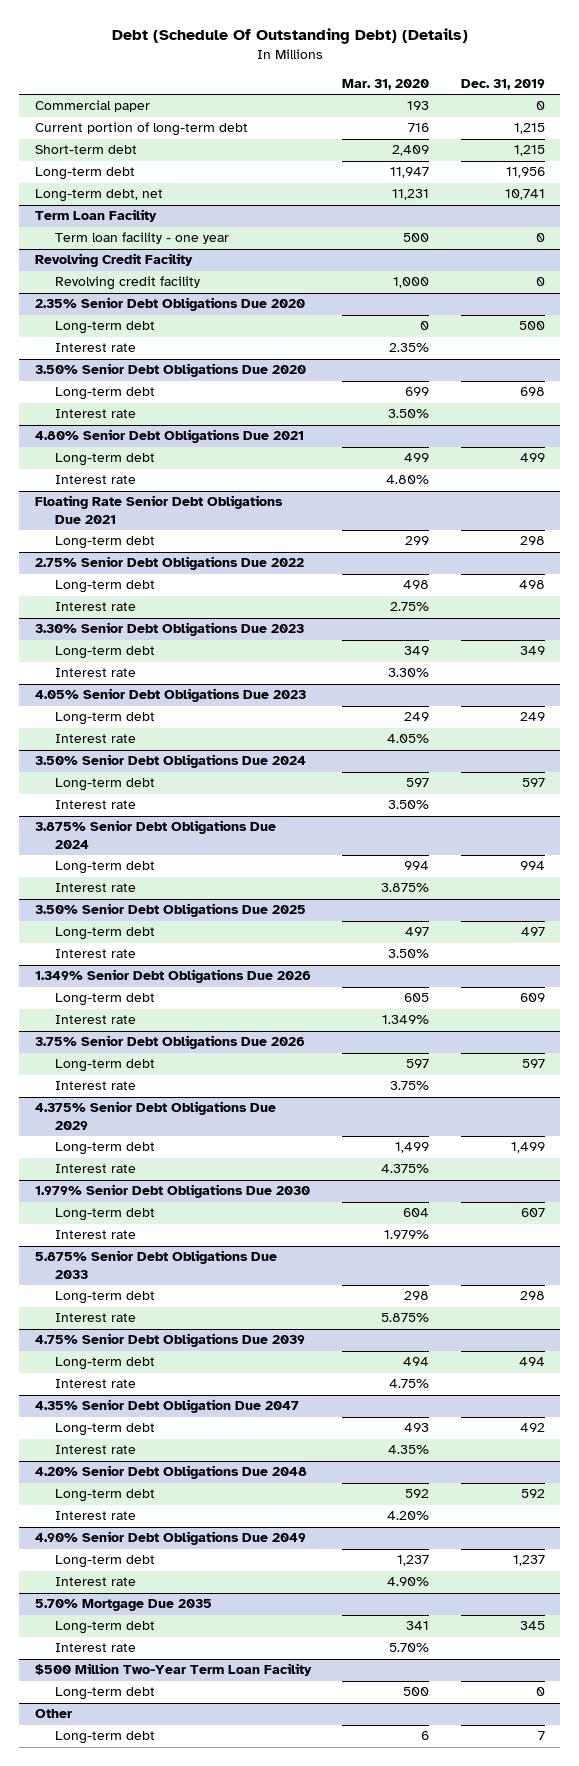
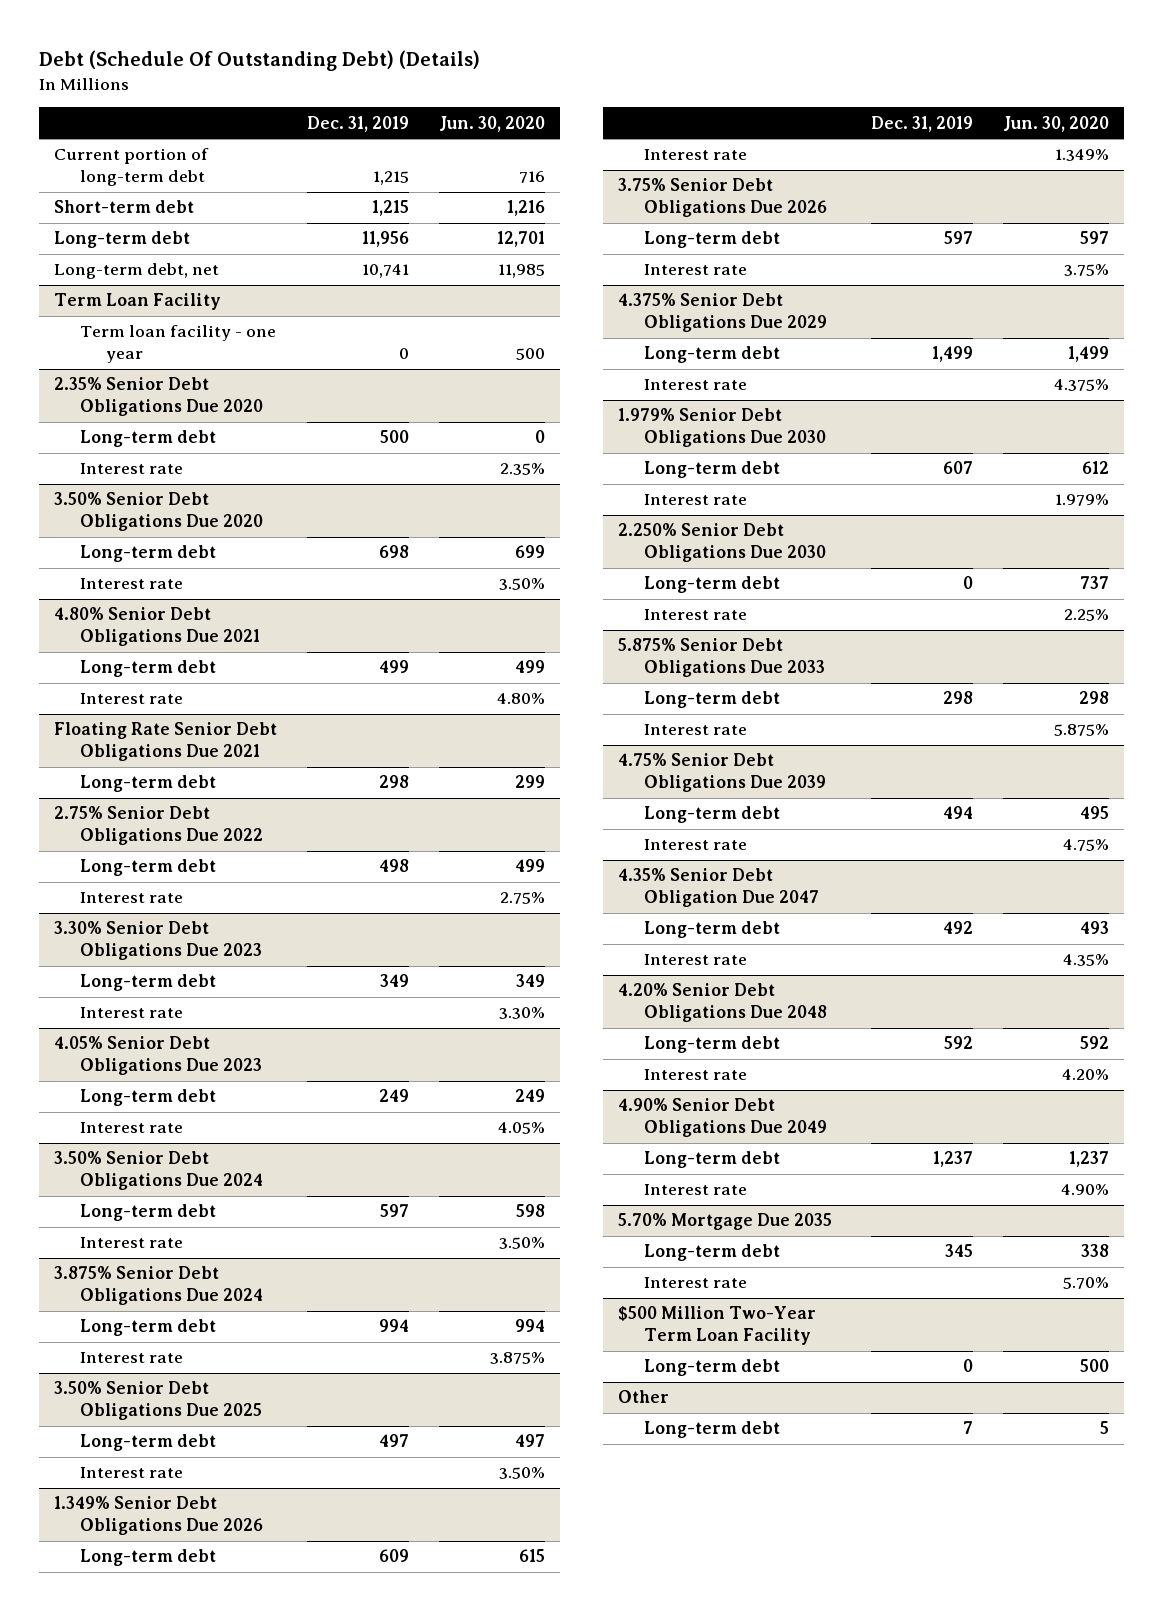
[342,79,430,91] Mar. 31, 2020 -> none
none -> [438,115,545,132] Jun. 30, 2020
[34,100,150,113] Commercial paper -> none
[34,253,193,268] Revolving Credit Facility -> none
[54,276,200,291] Revolving credit facility -> none
none -> [618,523,827,563] 2.250% Senior Debt Obligations Due 2030
none -> [644,576,781,594] Long-term debt
none -> [644,609,748,621] Interest rate

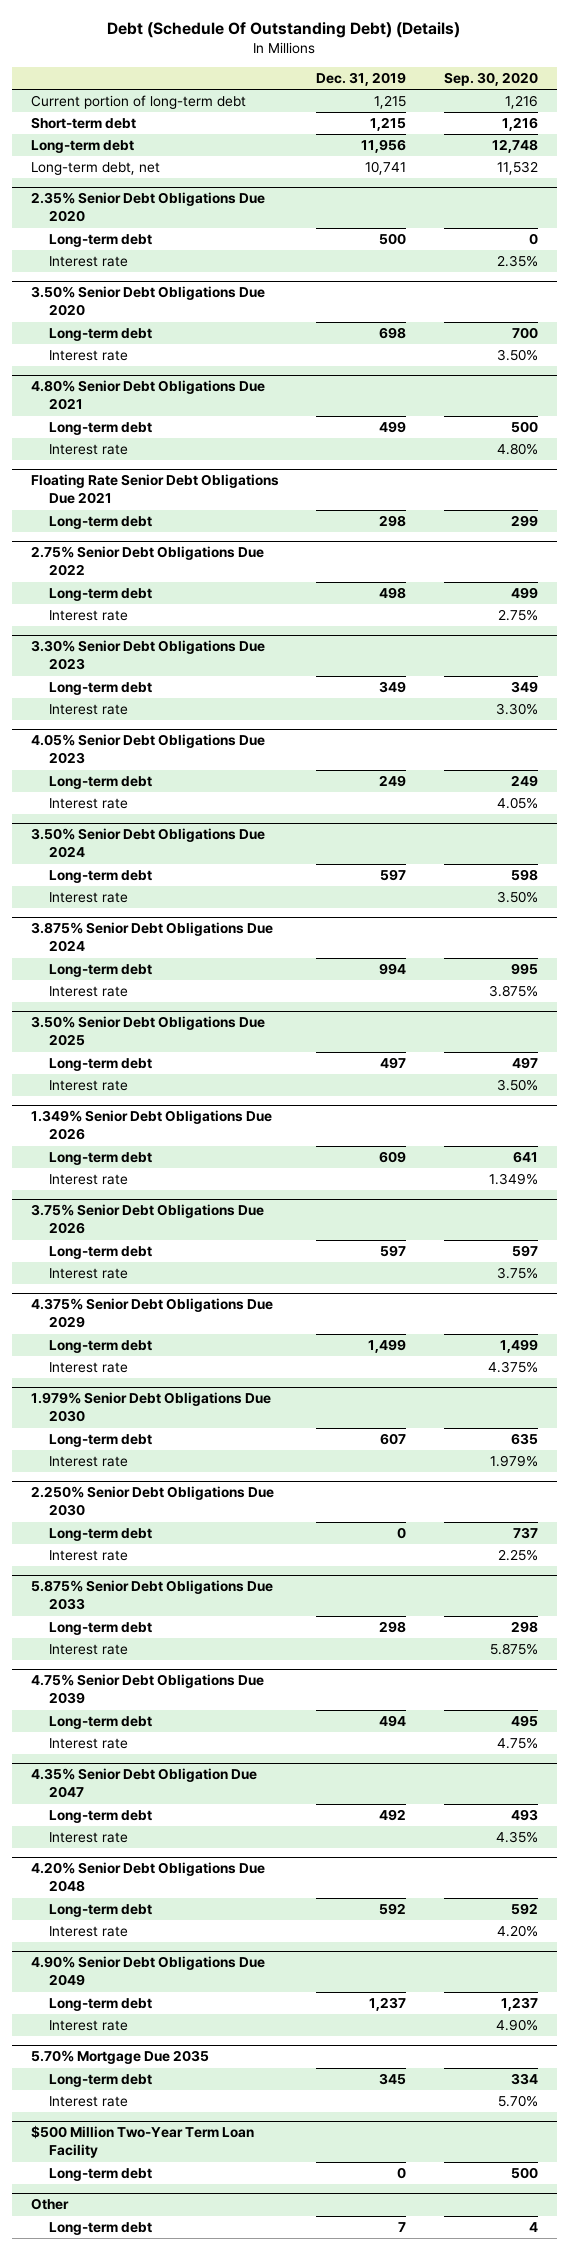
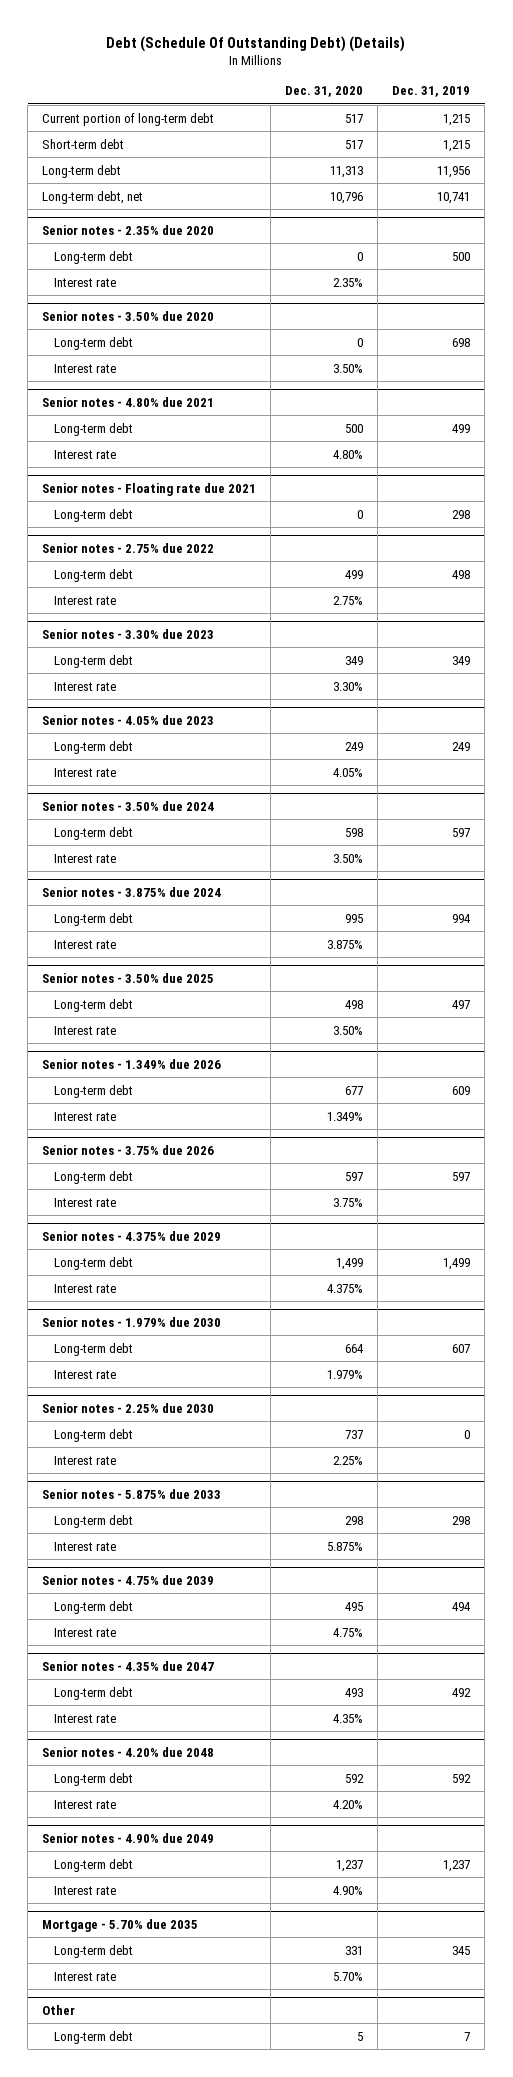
[443,71,538,86] Sep. 30, 2020 -> none
none -> [285,86,364,98] Dec. 31, 2020
[30,192,265,223] 2.35% Senior Debt Obligations Due 2020 -> [42,224,215,235] Senior notes - 2.35% due 2020
[30,286,265,317] 3.50% Senior Debt Obligations Due 2020 -> [42,310,215,321] Senior notes - 3.50% due 2020
[30,380,265,411] 4.80% Senior Debt Obligations Due 2021 -> [42,396,215,407] Senior notes - 4.80% due 2021
[30,474,279,505] Floating Rate Senior Debt Obligations Due 2021 -> [42,482,257,496] Senior notes - Floating rate due 2021
[30,546,264,577] 2.75% Senior Debt Obligations Due 2022 -> [42,542,215,553] Senior notes - 2.75% due 2022
[30,640,265,671] 3.30% Senior Debt Obligations Due 2023 -> [42,628,215,639] Senior notes - 3.30% due 2023
[30,734,265,765] 4.05% Senior Debt Obligations Due 2023 -> [42,714,215,725] Senior notes - 4.05% due 2023
[30,828,265,859] 3.50% Senior Debt Obligations Due 2024 -> [42,800,215,811] Senior notes - 3.50% due 2024
[30,922,273,953] 3.875% Senior Debt Obligations Due 2024 -> [42,886,222,897] Senior notes - 3.875% due 2024
[30,1016,265,1047] 3.50% Senior Debt Obligations Due 2025 -> [42,972,215,983] Senior notes - 3.50% due 2025
[30,1110,272,1141] 1.349% Senior Debt Obligations Due 2026 -> [42,1058,222,1069] Senior notes - 1.349% due 2026
[30,1204,264,1235] 3.75% Senior Debt Obligations Due 2026 -> [42,1144,215,1155] Senior notes - 3.75% due 2026
[30,1298,273,1329] 4.375% Senior Debt Obligations Due 2029 -> [42,1230,222,1241] Senior notes - 4.375% due 2029
[30,1392,271,1423] 1.979% Senior Debt Obligations Due 2030 -> [42,1316,222,1327] Senior notes - 1.979% due 2030
[30,1486,274,1517] 2.250% Senior Debt Obligations Due 2030 -> none
[49,1528,153,1542] Long-term debt -> none
[49,1550,129,1562] Interest rate -> none
none -> [42,1402,215,1413] Senior notes - 2.25% due 2030
none -> [54,1428,134,1442] Long-term debt
none -> [54,1455,117,1465] Interest rate
[30,1580,273,1611] 5.875% Senior Debt Obligations Due 2033 -> [42,1488,222,1499] Senior notes - 5.875% due 2033
[30,1674,264,1705] 4.75% Senior Debt Obligations Due 2039 -> [42,1574,215,1585] Senior notes - 4.75% due 2039
[30,1768,257,1799] 4.35% Senior Debt Obligation Due 2047 -> [42,1660,215,1671] Senior notes - 4.35% due 2047
[30,1862,265,1893] 4.20% Senior Debt Obligations Due 2048 -> [42,1746,215,1757] Senior notes - 4.20% due 2048
[30,1956,265,1987] 4.90% Senior Debt Obligations Due 2049 -> [42,1832,215,1843] Senior notes - 4.90% due 2049
[30,2050,209,2065] 5.70% Mortgage Due 2035 -> [42,1918,199,1932] Mortgage - 5.70% due 2035
[30,2125,254,2159] $500 Million Two-Year Term Loan Facility -> none
[49,2168,153,2182] Long-term debt -> none

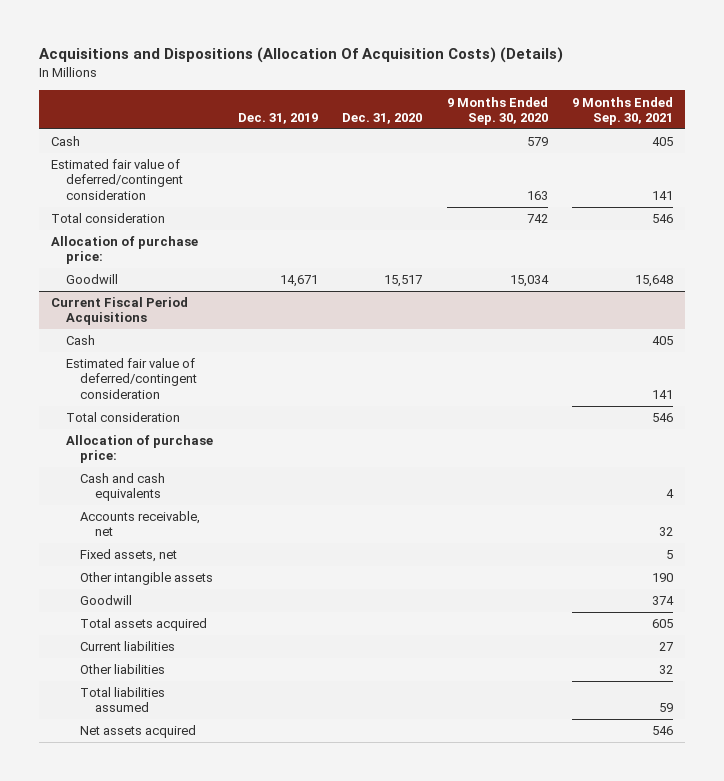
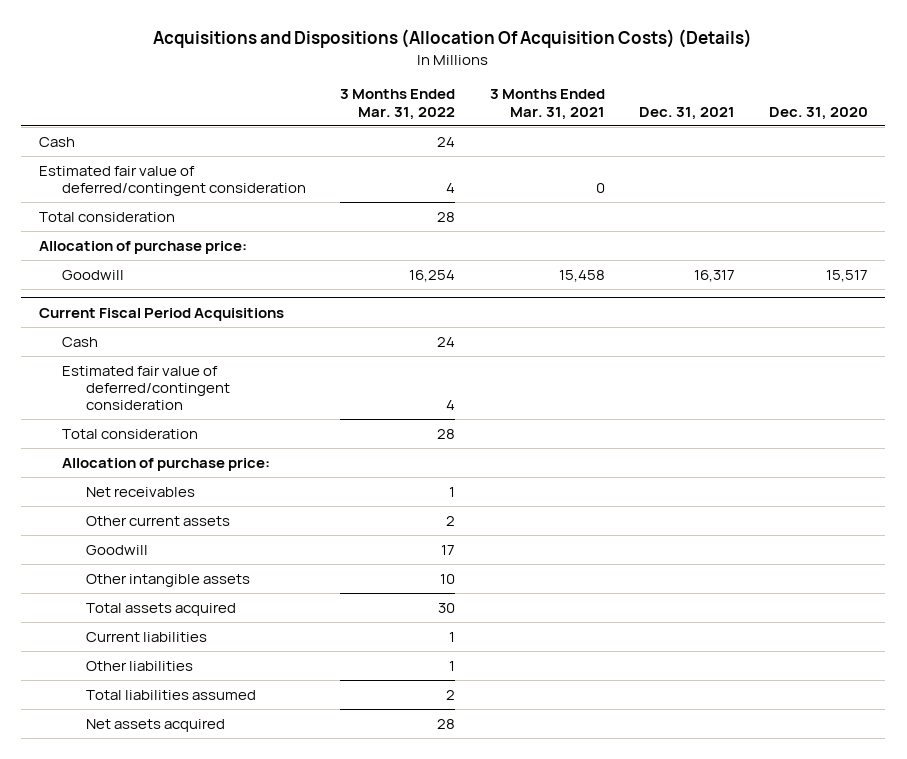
[237,112,318,124] Dec. 31, 2019 -> none
[446,96,548,125] 9 Months Ended Sep. 30, 2020 -> none
[571,96,673,125] 9 Months Ended Sep. 30, 2021 -> none
none -> [340,89,456,120] 3 Months Ended Mar. 31, 2022
none -> [489,89,605,120] 3 Months Ended Mar. 31, 2021
none -> [638,106,735,120] Dec. 31, 2021
[80,473,166,502] Cash and cash equivalents -> none
[80,549,178,563] Fixed assets, net -> none
[80,511,201,537] Accounts receivable, net -> [85,486,195,497] Net receivables
none -> [85,515,230,526] Other current assets
[80,572,214,586] Other intangible assets -> [85,573,250,587] Other intangible assets

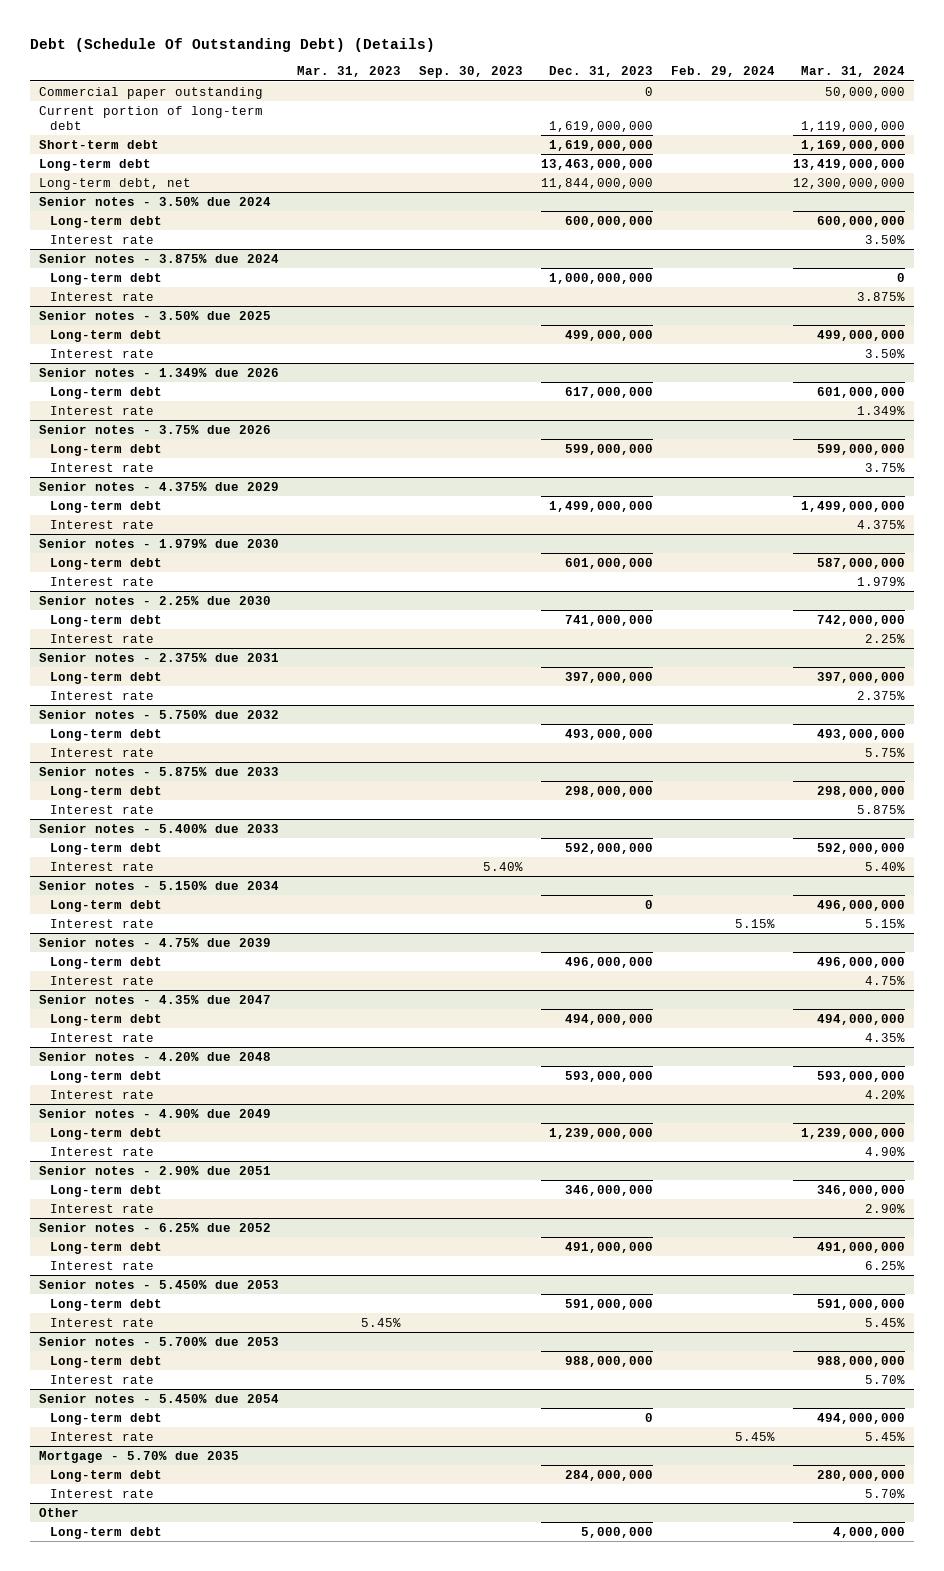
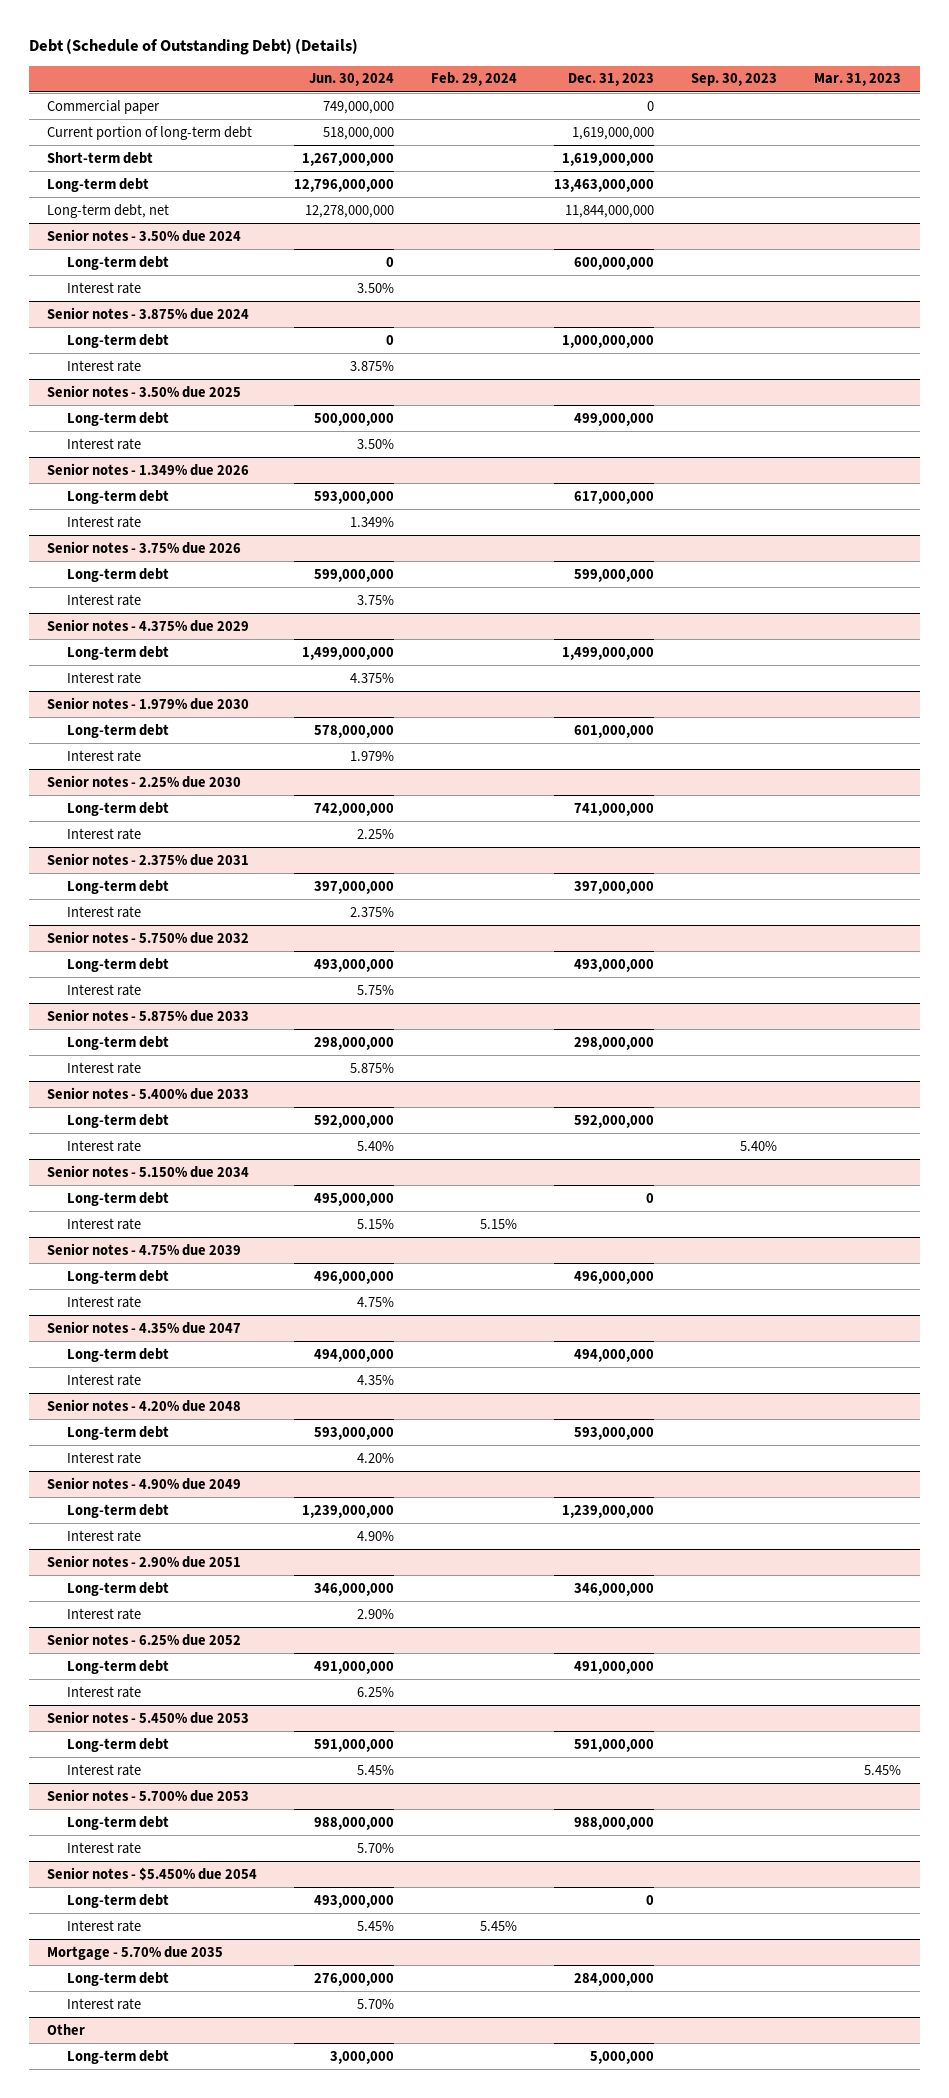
[29,38,435,53] Debt (Schedule Of Outstanding Debt) (Details) -> [28,38,358,56] Debt (Schedule of Outstanding Debt) (Details)
[801,66,906,78] Mar. 31, 2024 -> none
none -> [309,73,395,87] Jun. 30, 2024
[38,86,263,99] Commercial paper outstanding -> [47,99,161,114] Commercial paper
[38,1393,279,1403] Senior notes - 5.450% due 2054 -> [47,1866,258,1881] Senior notes - $5.450% due 2054

